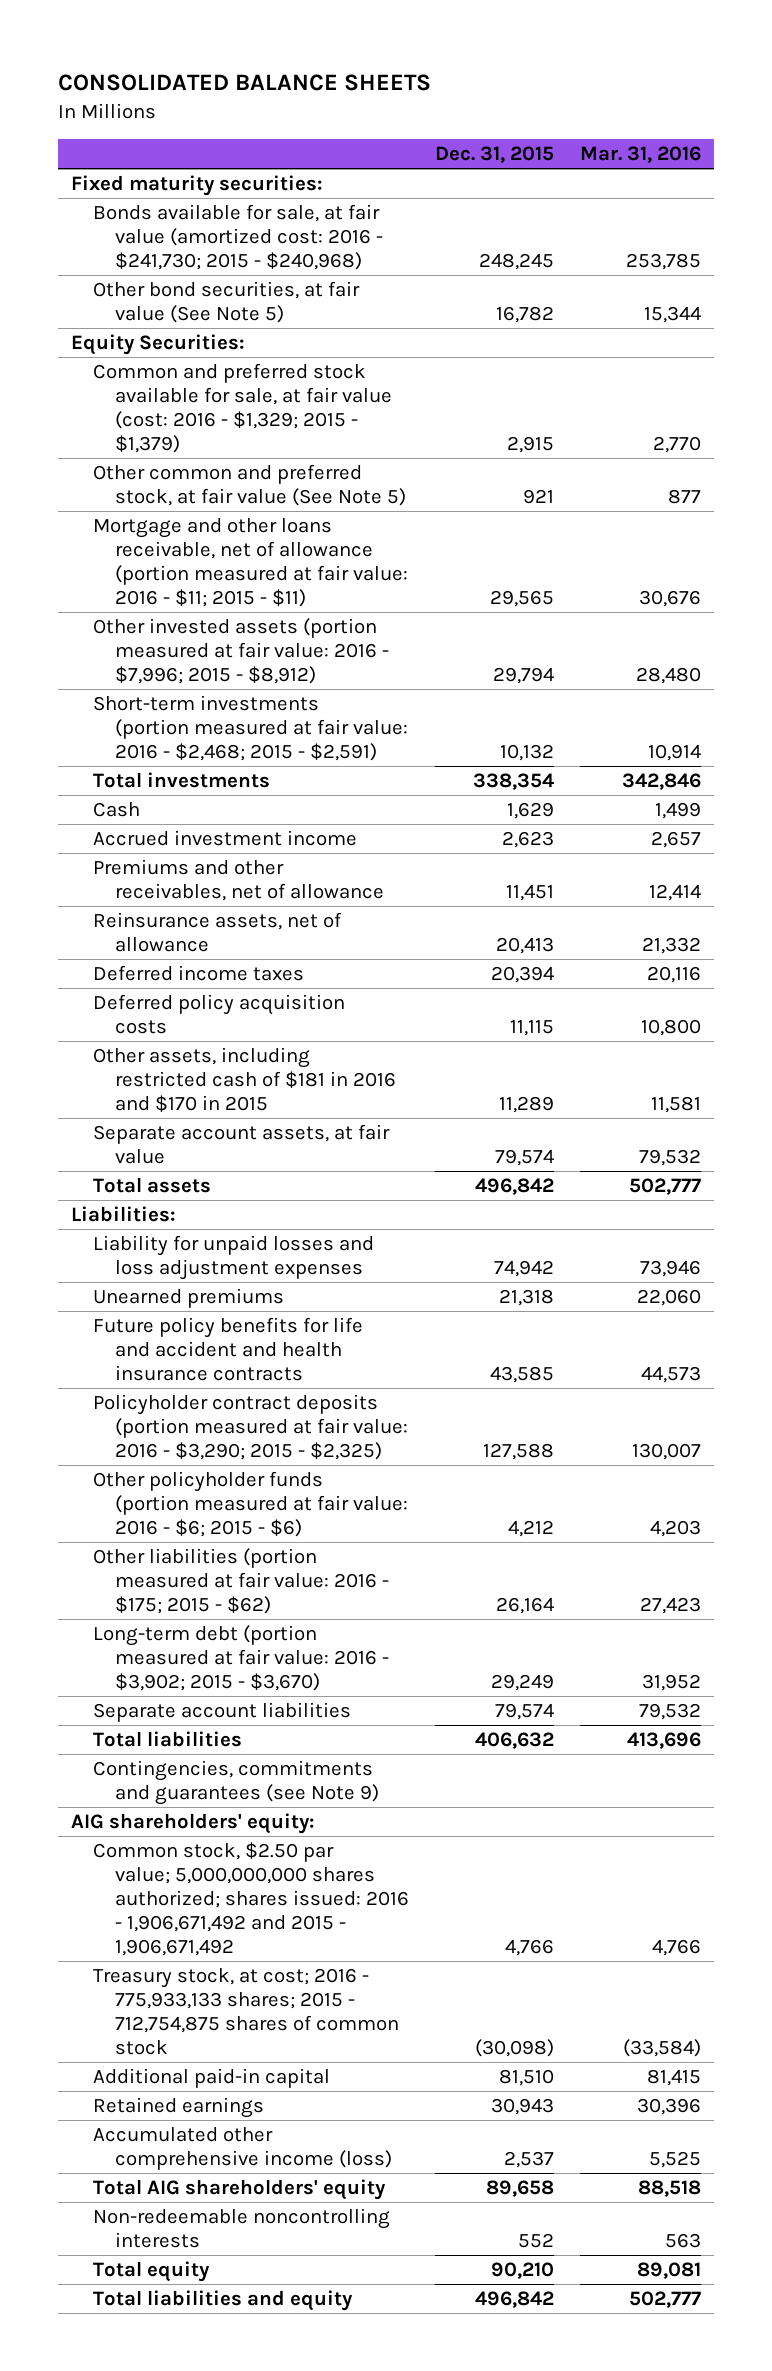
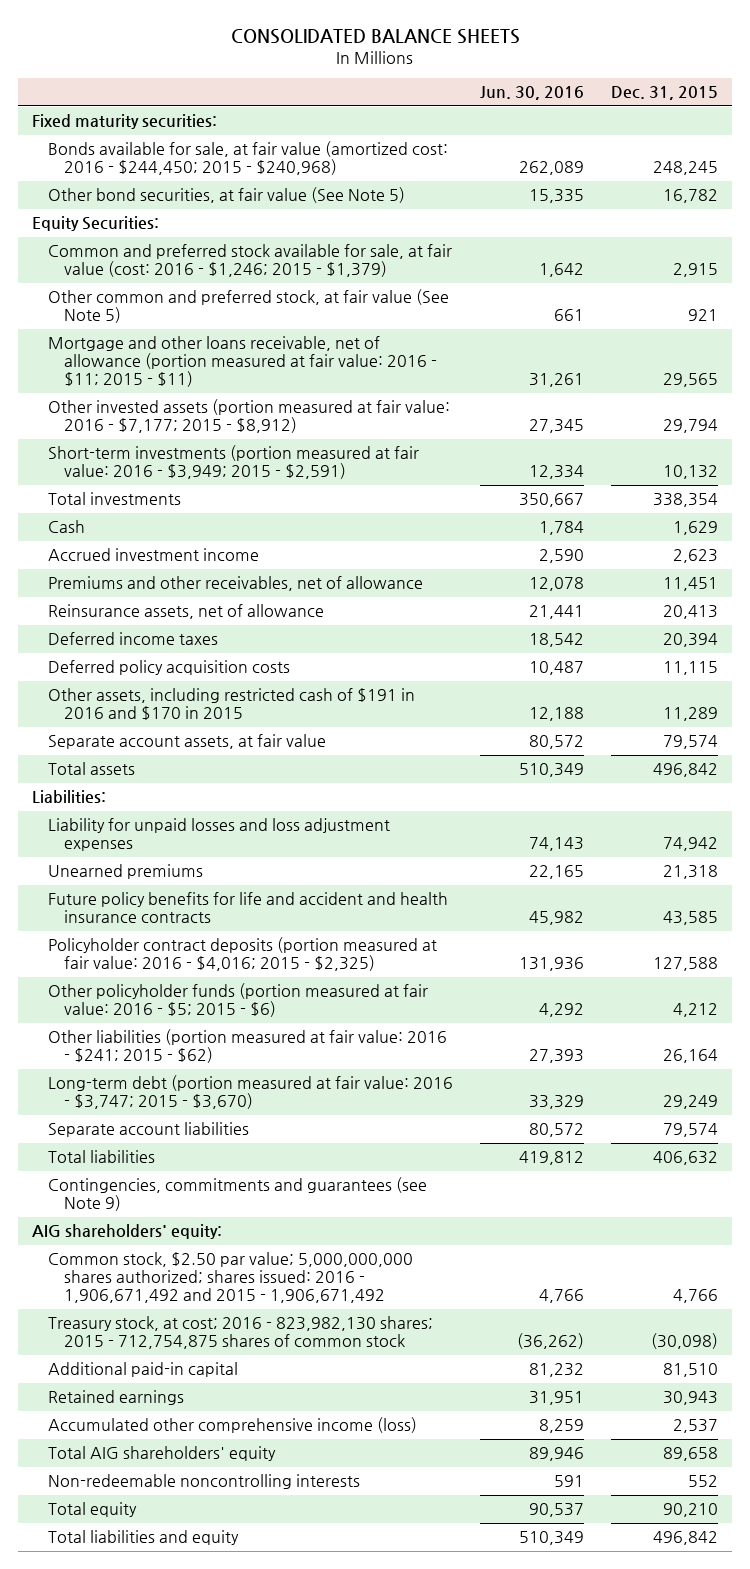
[579,145,701,163] Mar. 31, 2016 -> none
none -> [480,86,585,101] Jun. 30, 2016
[93,204,384,270] Bonds available for sale, at fair value (amortized cost: 2016 - $241,730; 2015 - $240,968) -> [47,141,448,176] Bonds available for sale, at fair value (amortized cost: 2016 - $244,450; 2015 - $240,968)
[93,363,393,453] Common and preferred stock available for sale, at fair value (cost: 2016 - $1,329; 2015 - $1,379) -> [47,244,452,278] Common and preferred stock available for sale, at fair value (cost: 2016 - $1,246; 2015 - $1,379)
[93,618,390,684] Other invested assets (portion measured at fair value: 2016 - $7,996; 2015 - $8,912) -> [47,399,450,434] Other invested assets (portion measured at fair value: 2016 - $7,177; 2015 - $8,912)
[93,695,409,761] Short-term investments (portion measured at fair value: 2016 - $2,468; 2015 - $2,591) -> [47,445,419,480] Short-term investments (portion measured at fair value: 2016 - $3,949; 2015 - $2,591)
[93,1047,397,1112] Other assets, including restricted cash of $181 in 2016 and $170 in 2015 -> [47,688,415,721] Other assets, including restricted cash of $191 in 2016 and $170 in 2015
[93,1394,409,1460] Policyholder contract deposits (portion measured at fair value: 2016 - $3,290; 2015 - $2,325) -> [47,937,437,972] Policyholder contract deposits (portion measured at fair value: 2016 - $4,016; 2015 - $2,325)
[93,1471,409,1537] Other policyholder funds (portion measured at fair value: 2016 - $6; 2015 - $6) -> [47,983,428,1018] Other policyholder funds (portion measured at fair value: 2016 - $5; 2015 - $6)
[93,1548,390,1614] Other liabilities (portion measured at fair value: 2016 - $175; 2015 - $62) -> [47,1029,447,1064] Other liabilities (portion measured at fair value: 2016 - $241; 2015 - $62)
[93,1625,390,1691] Long-term debt (portion measured at fair value: 2016 - $3,902; 2015 - $3,670) -> [47,1075,453,1110] Long-term debt (portion measured at fair value: 2016 - $3,747; 2015 - $3,670)
[93,1968,400,2055] Treasury stock, at cost; 2016 - 775,933,133 shares; 2015 - 712,754,875 shares of common stock -> [47,1316,433,1350] Treasury stock, at cost; 2016 - 823,982,130 shares; 2015 - 712,754,875 shares of common stock

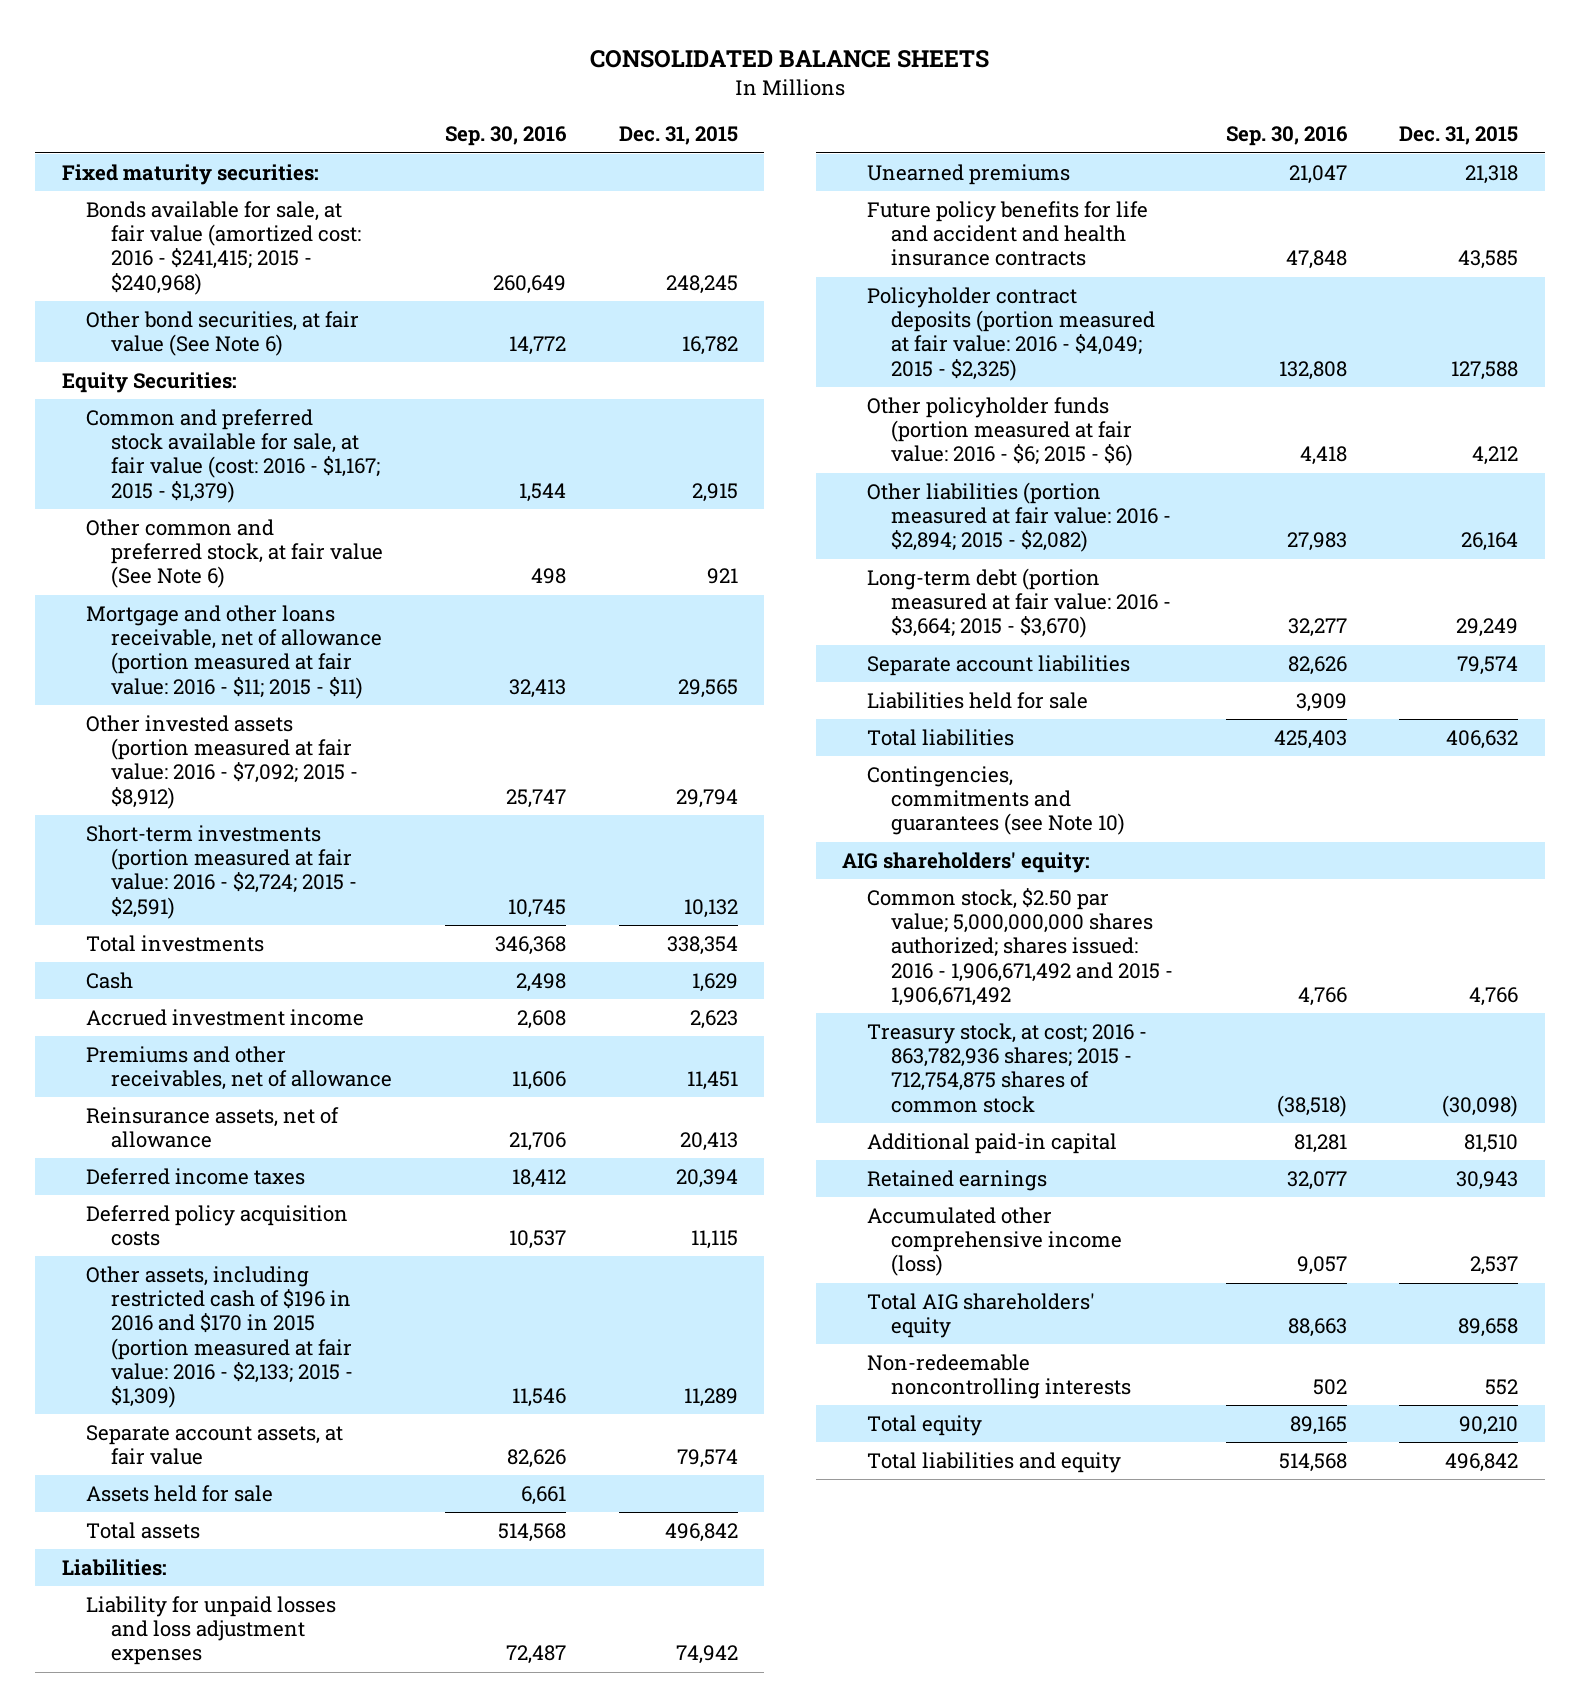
[480,86,585,101] Jun. 30, 2016 -> none
none -> [445,126,568,147] Sep. 30, 2016
[47,141,448,176] Bonds available for sale, at fair value (amortized cost: 2016 - $244,450; 2015 - $240,968) -> [86,200,361,295] Bonds available for sale, at fair value (amortized cost: 2016 - $241,415; 2015 - $240,968)
[47,187,405,204] Other bond securities, at fair value (See Note 5) -> [86,310,360,357] Other bond securities, at fair value (See Note 6)
[47,244,452,278] Common and preferred stock available for sale, at fair value (cost: 2016 - $1,246; 2015 - $1,379) -> [86,408,380,503] Common and preferred stock available for sale, at fair value (cost: 2016 - $1,167; 2015 - $1,379)
[47,289,449,324] Other common and preferred stock, at fair value (See Note 5) -> [86,518,383,589] Other common and preferred stock, at fair value (See Note 6)
[47,399,450,434] Other invested assets (portion measured at fair value: 2016 - $7,177; 2015 - $8,912) -> [86,714,358,809] Other invested assets (portion measured at fair value: 2016 - $7,092; 2015 - $8,912)
[47,445,419,480] Short-term investments (portion measured at fair value: 2016 - $3,949; 2015 - $2,591) -> [86,824,357,919] Short-term investments (portion measured at fair value: 2016 - $2,724; 2015 - $2,591)
[47,688,415,721] Other assets, including restricted cash of $191 in 2016 and $170 in 2015 -> [86,1265,353,1409] Other assets, including restricted cash of $196 in 2016 and $170 in 2015 (portion measured at fair value: 2016 - $2,133; 2015 - $1,309)
none -> [86,1484,274,1502] Assets held for sale
[47,937,437,972] Policyholder contract deposits (portion measured at fair value: 2016 - $4,016; 2015 - $2,325) -> [866,286,1156,381] Policyholder contract deposits (portion measured at fair value: 2016 - $4,049; 2015 - $2,325)
[47,983,428,1018] Other policyholder funds (portion measured at fair value: 2016 - $5; 2015 - $6) -> [866,396,1134,467] Other policyholder funds (portion measured at fair value: 2016 - $6; 2015 - $6)
[47,1029,447,1064] Other liabilities (portion measured at fair value: 2016 - $241; 2015 - $62) -> [866,481,1172,553] Other liabilities (portion measured at fair value: 2016 - $2,894; 2015 - $2,082)
[47,1075,453,1110] Long-term debt (portion measured at fair value: 2016 - $3,747; 2015 - $3,670) -> [866,567,1172,639] Long-term debt (portion measured at fair value: 2016 - $3,664; 2015 - $3,670)
none -> [866,691,1088,709] Liabilities held for sale
[47,1177,427,1212] Contingencies, commitments and guarantees (see Note 9) -> [866,765,1126,836] Contingencies, commitments and guarantees (see Note 10)
[47,1316,433,1350] Treasury stock, at cost; 2016 - 823,982,130 shares; 2015 - 712,754,875 shares of common stock -> [866,1022,1147,1113] Treasury stock, at cost; 2016 - 863,782,936 shares; 2015 - 712,754,875 shares of common stock

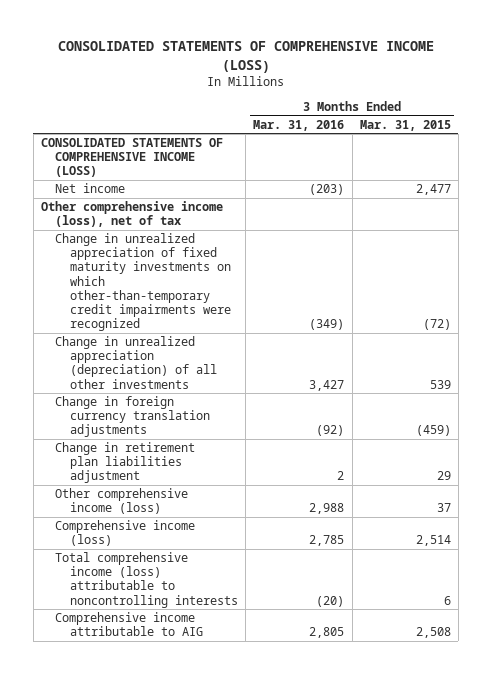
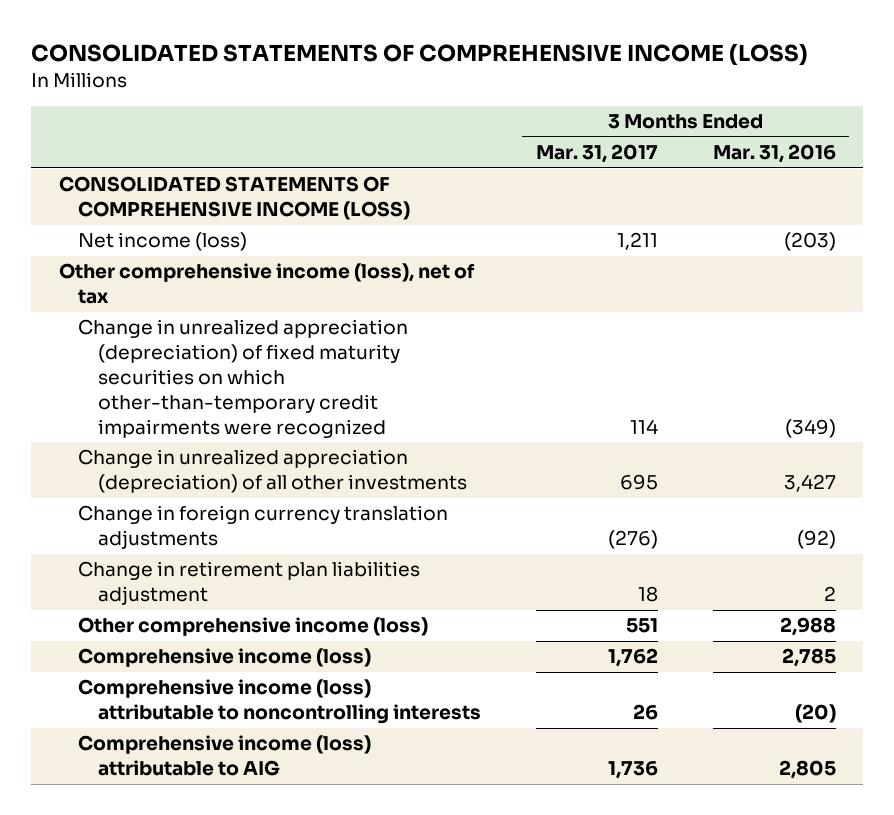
[359,119,451,131] Mar. 31, 2015 -> none
none -> [535,144,658,164] Mar. 31, 2017
[55,183,126,194] Net income -> [78,232,248,252] Net income (loss)
[55,233,232,331] Change in unrealized appreciation of fixed maturity investments on which other-than-temporary credit impairments were recognized -> [78,319,409,438] Change in unrealized appreciation (depreciation) of fixed maturity securities on which other-than-temporary credit impairments were recognized
[55,552,239,608] Total comprehensive income (loss) attributable to noncontrolling interests -> [78,679,481,725] Comprehensive income (loss) attributable to noncontrolling interests
[55,612,204,637] Comprehensive income attributable to AIG -> [78,735,372,777] Comprehensive income (loss) attributable to AIG

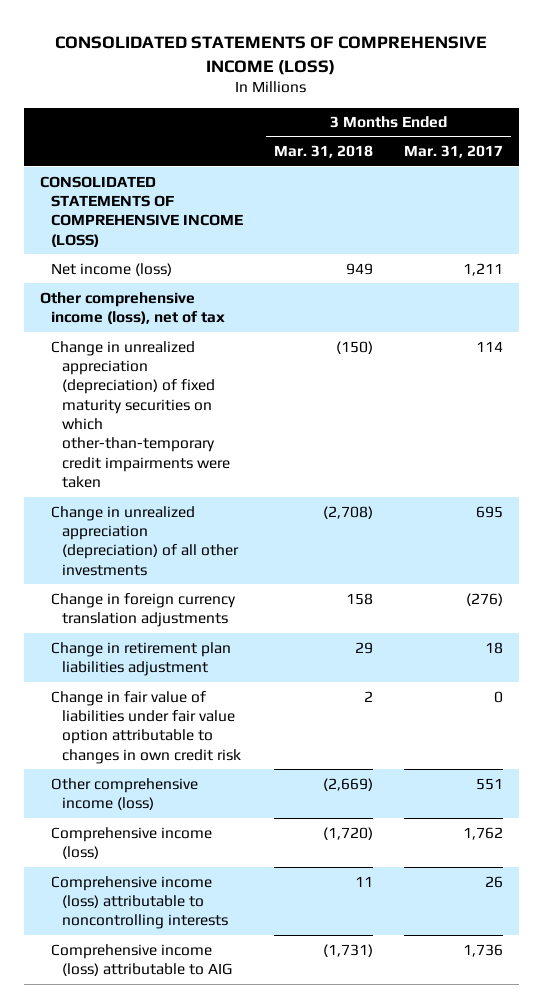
[712,144,836,164] Mar. 31, 2016 -> none
none -> [274,145,374,159] Mar. 31, 2018
[78,319,409,438] Change in unrealized appreciation (depreciation) of fixed maturity securities on which other-than-temporary credit impairments were recognized -> [50,340,231,488] Change in unrealized appreciation (depreciation) of fixed maturity securities on which other-than-temporary credit impairments were taken
none -> [50,690,242,764] Change in fair value of liabilities under fair value option attributable to changes in own credit risk

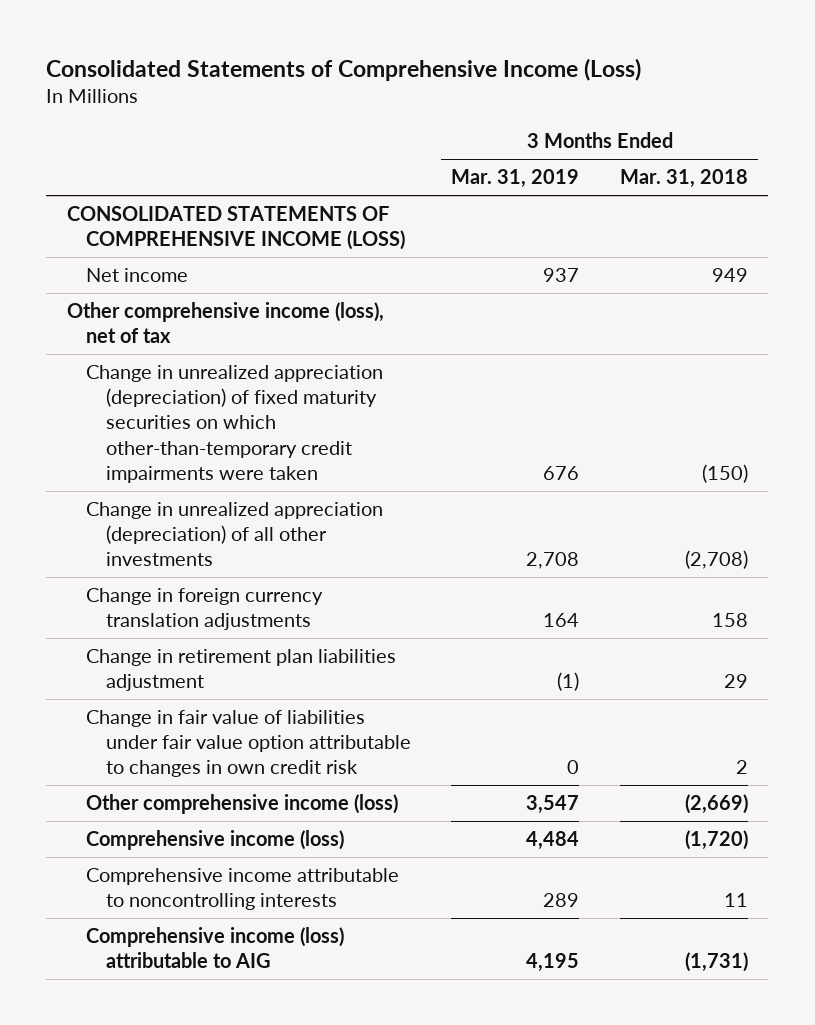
[55,35,488,75] CONSOLIDATED STATEMENTS OF COMPREHENSIVE INCOME (LOSS) -> [46,57,642,81] Consolidated Statements of Comprehensive Income (Loss)
[404,145,504,159] Mar. 31, 2017 -> none
none -> [451,169,580,189] Mar. 31, 2019
[50,262,172,276] Net income (loss) -> [86,268,189,283] Net income
[50,875,229,930] Comprehensive income (loss) attributable to noncontrolling interests -> [86,868,400,911] Comprehensive income attributable to noncontrolling interests

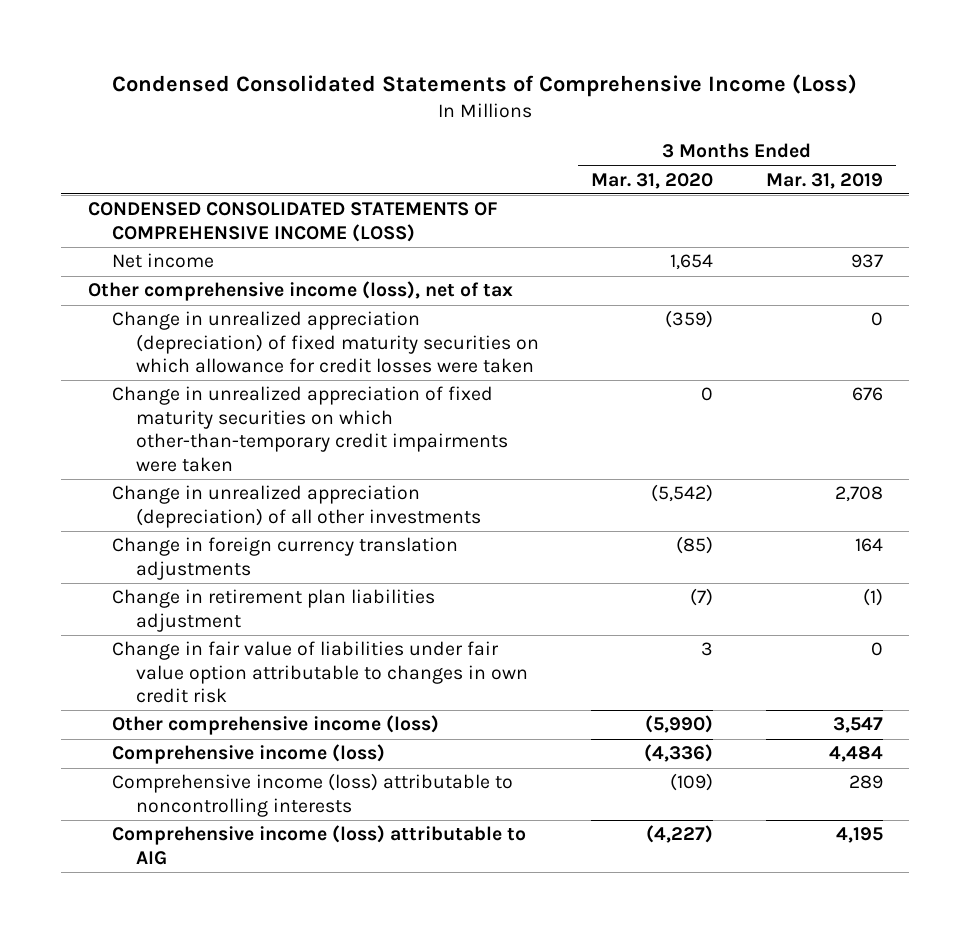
[46,57,642,81] Consolidated Statements of Comprehensive Income (Loss) -> [112,74,858,98] Condensed Consolidated Statements of Comprehensive Income (Loss)
[619,169,748,189] Mar. 31, 2018 -> none
none -> [591,172,714,189] Mar. 31, 2020
[66,206,406,251] CONSOLIDATED STATEMENTS OF COMPREHENSIVE INCOME (LOSS) -> [87,202,498,242] CONDENSED CONSOLIDATED STATEMENTS OF COMPREHENSIVE INCOME (LOSS)
none -> [111,311,539,374] Change in unrealized appreciation (depreciation) of fixed maturity securities on which allowance for credit losses were taken
[86,365,384,483] Change in unrealized appreciation (depreciation) of fixed maturity securities on which other-than-temporary credit impairments were taken -> [111,386,508,472] Change in unrealized appreciation of fixed maturity securities on which other-than-temporary credit impairments were taken
[86,868,400,911] Comprehensive income attributable to noncontrolling interests -> [111,773,513,817] Comprehensive income (loss) attributable to noncontrolling interests

